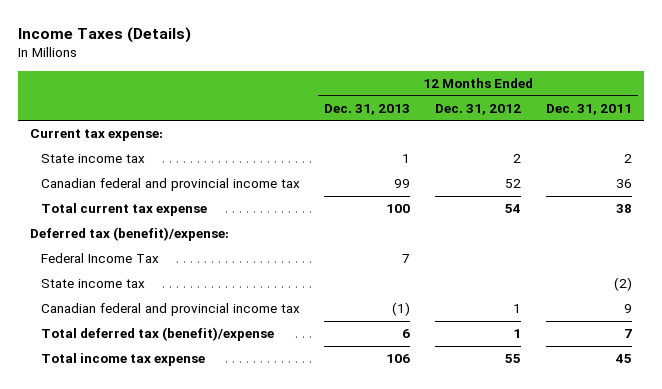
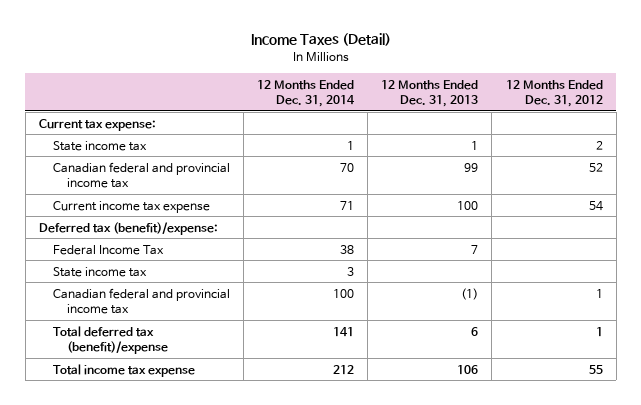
[17,27,191,44] Income Taxes (Details) -> [250,33,391,47] Income Taxes (Detail)
[545,103,632,115] Dec. 31, 2011 -> none
none -> [257,79,356,107] 12 Months Ended Dec. 31, 2014
[40,203,207,217] Total current tax expense -> [53,200,211,213] Current income tax expense

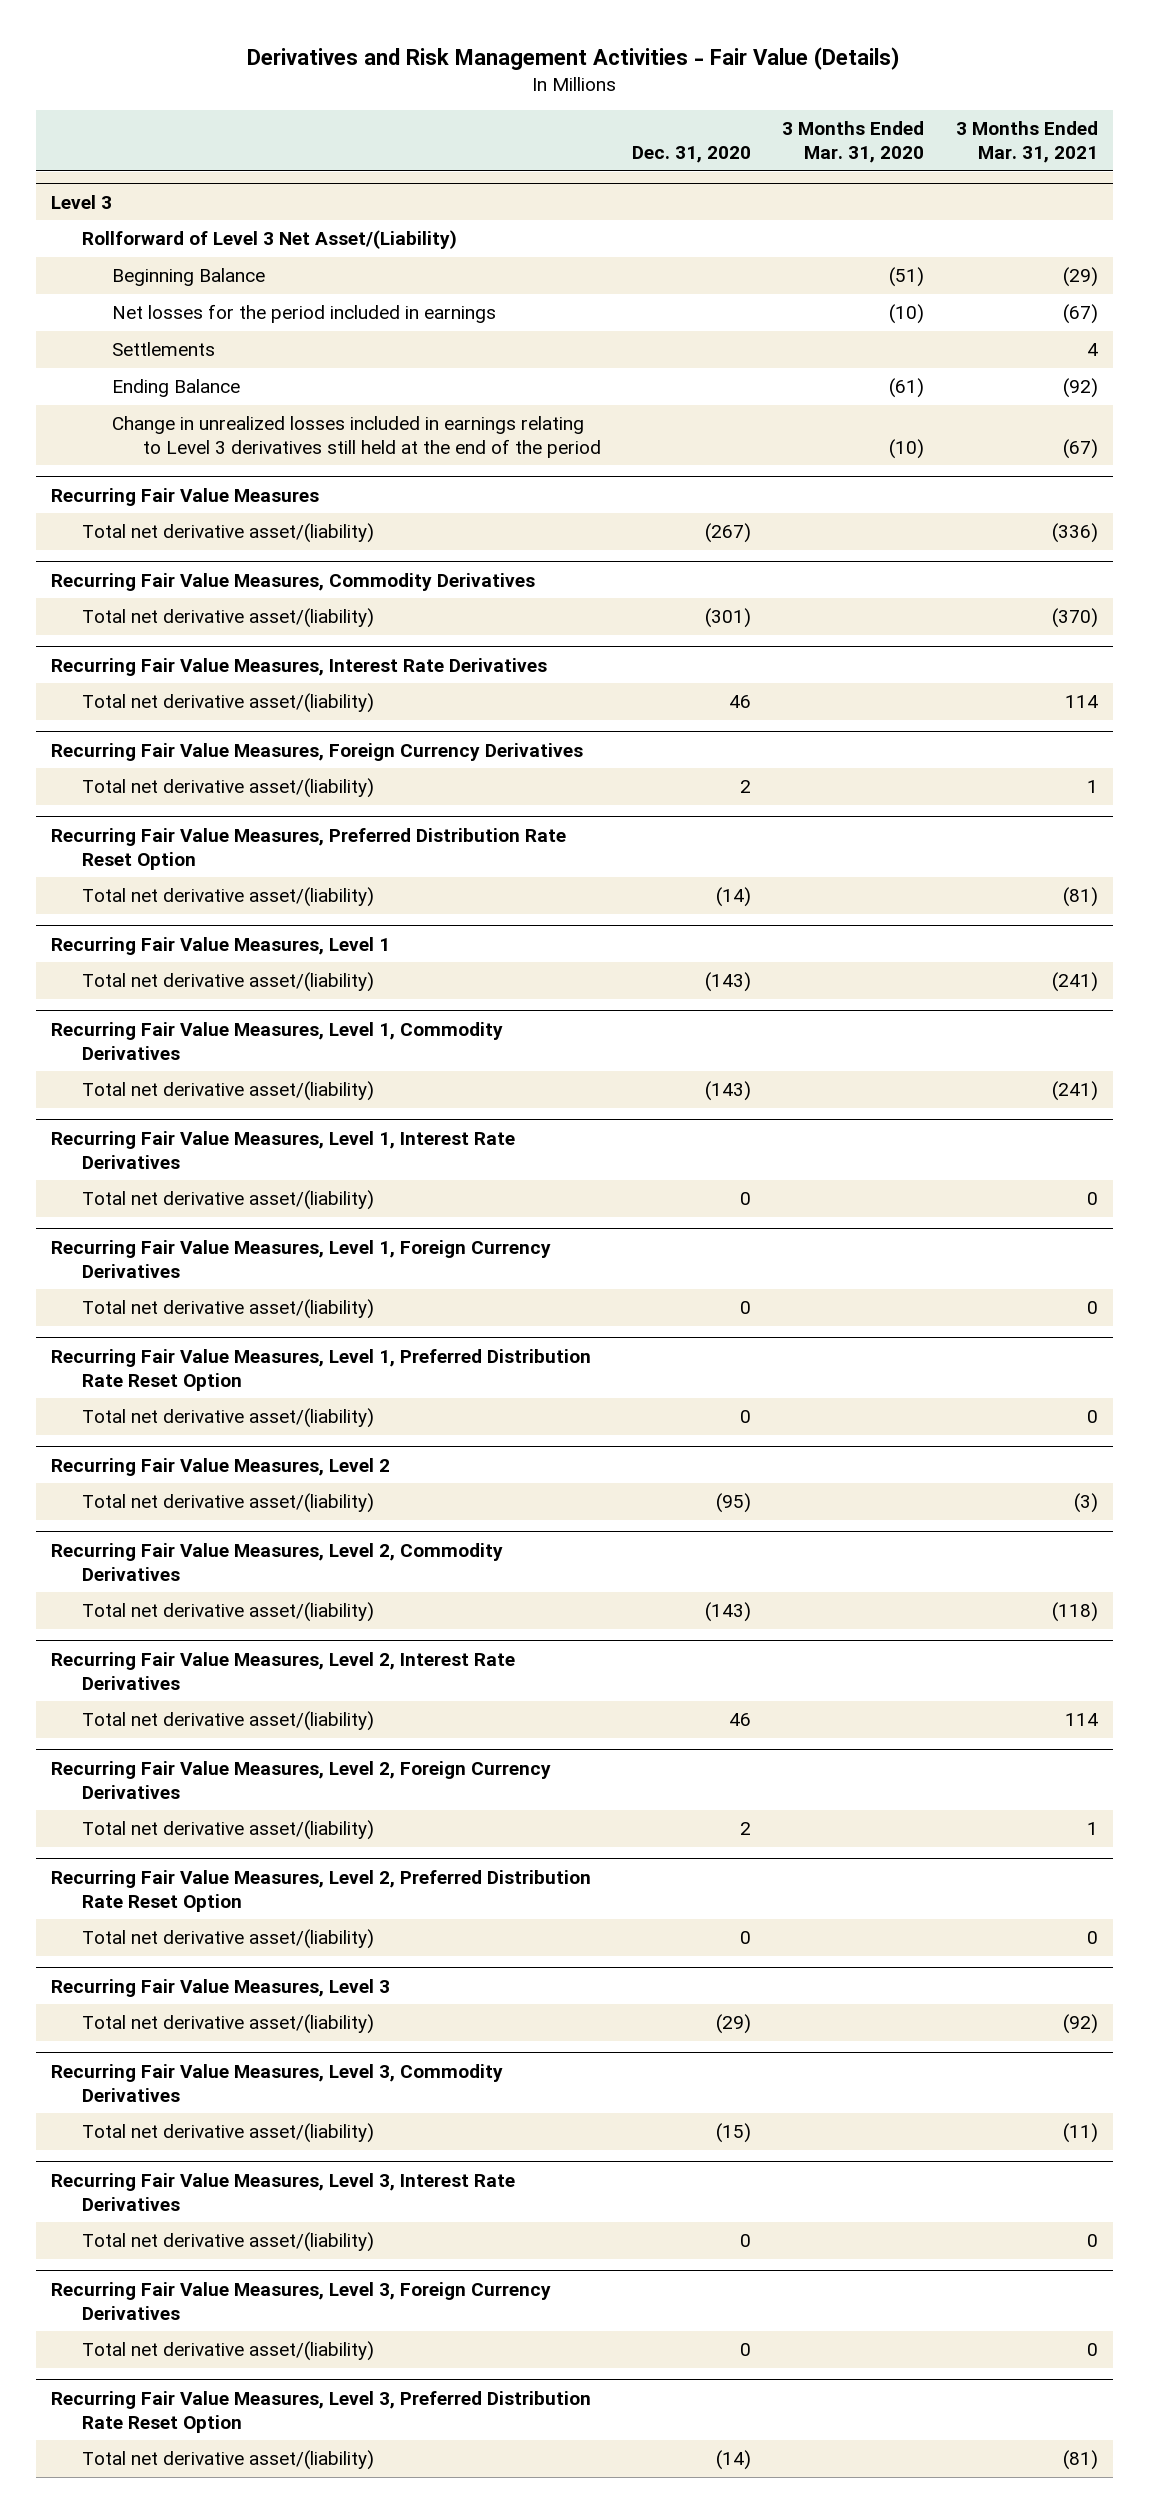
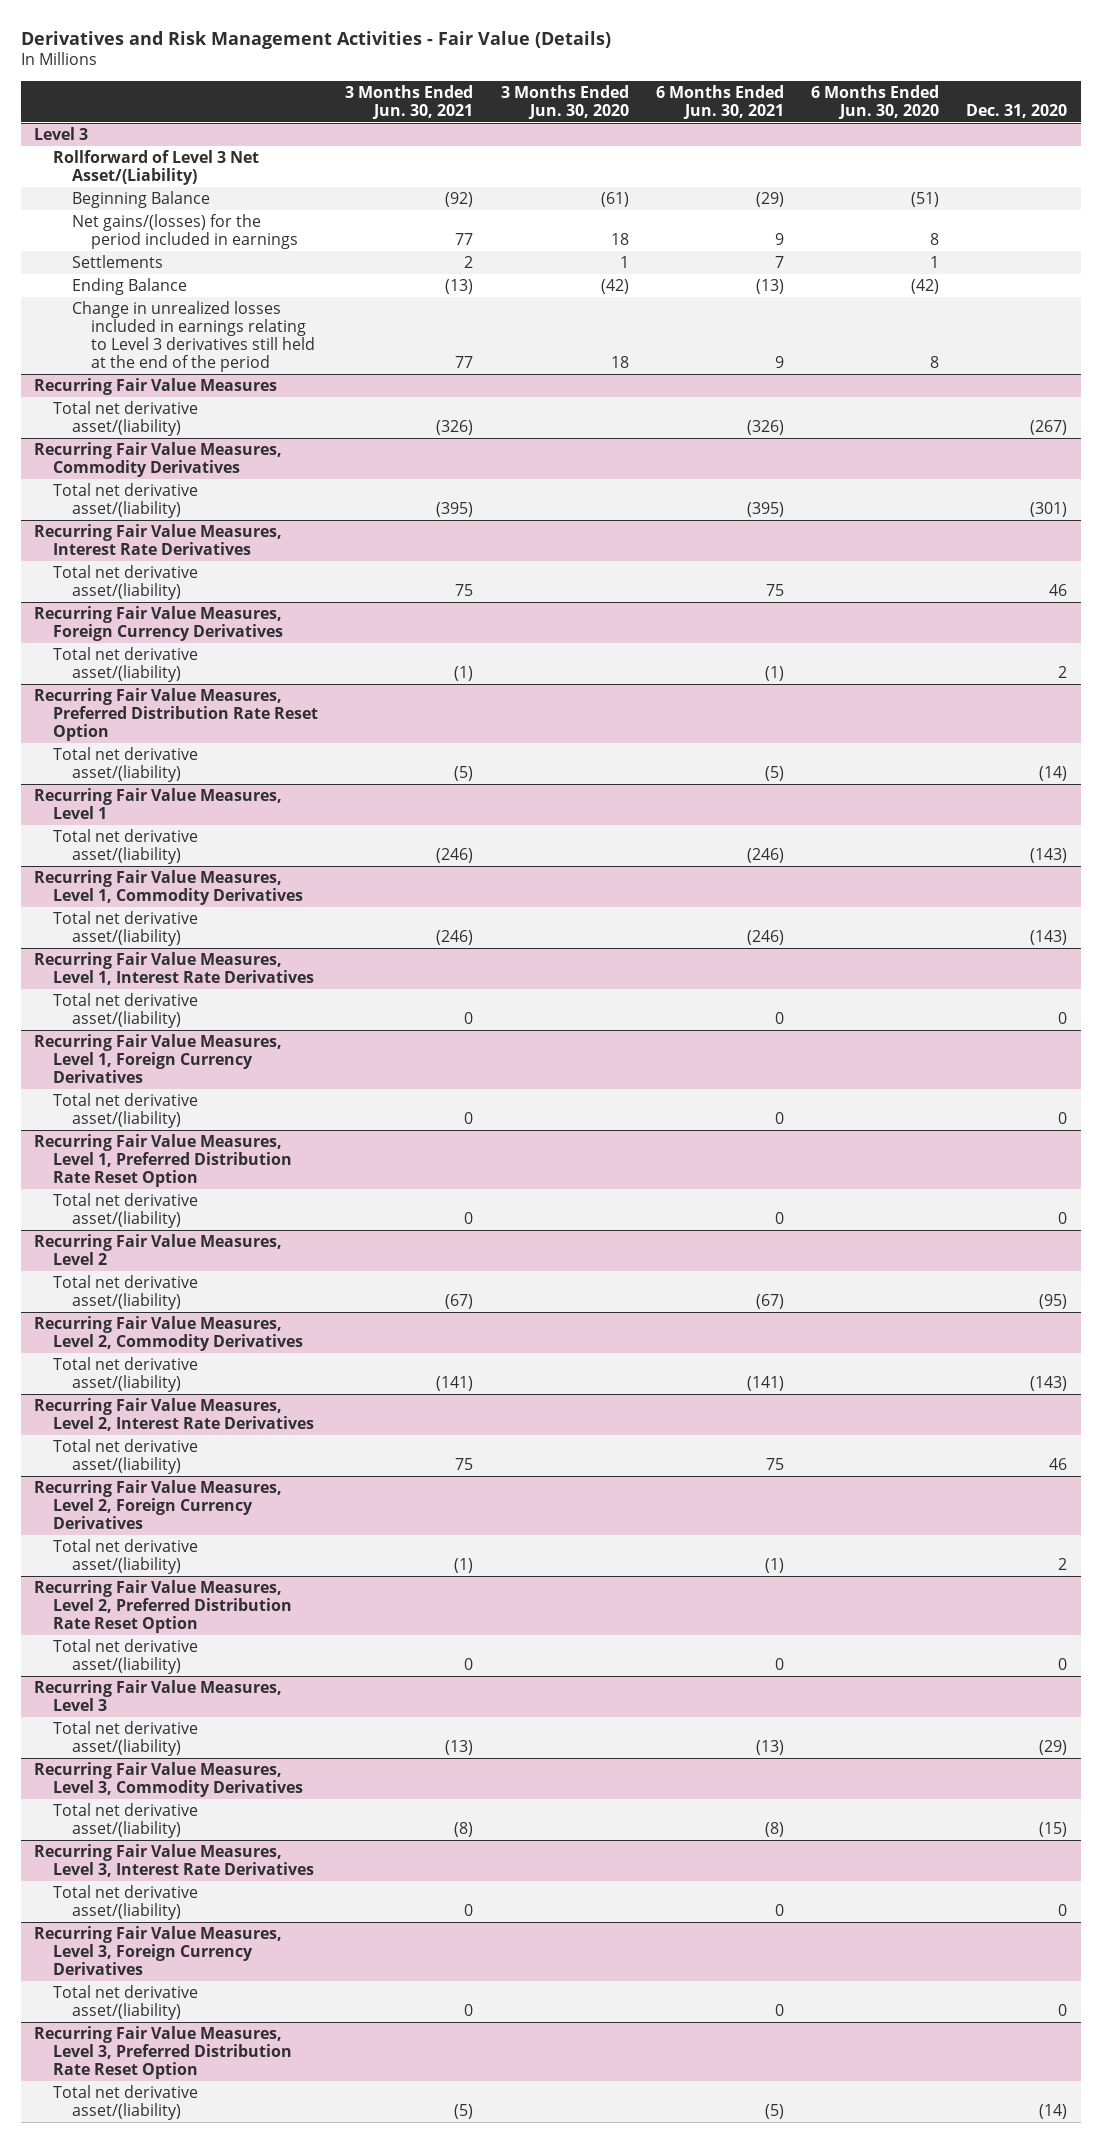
[782,121,925,164] 3 Months Ended Mar. 31, 2020 -> none
[955,121,1098,164] 3 Months Ended Mar. 31, 2021 -> none
none -> [345,84,474,119] 3 Months Ended Jun. 30, 2021
none -> [500,84,629,119] 3 Months Ended Jun. 30, 2020
none -> [655,84,784,119] 6 Months Ended Jun. 30, 2021
none -> [811,84,940,119] 6 Months Ended Jun. 30, 2020
[112,304,497,324] Net losses for the period included in earnings -> [72,213,298,249] Net gains/(losses) for the period included in earnings

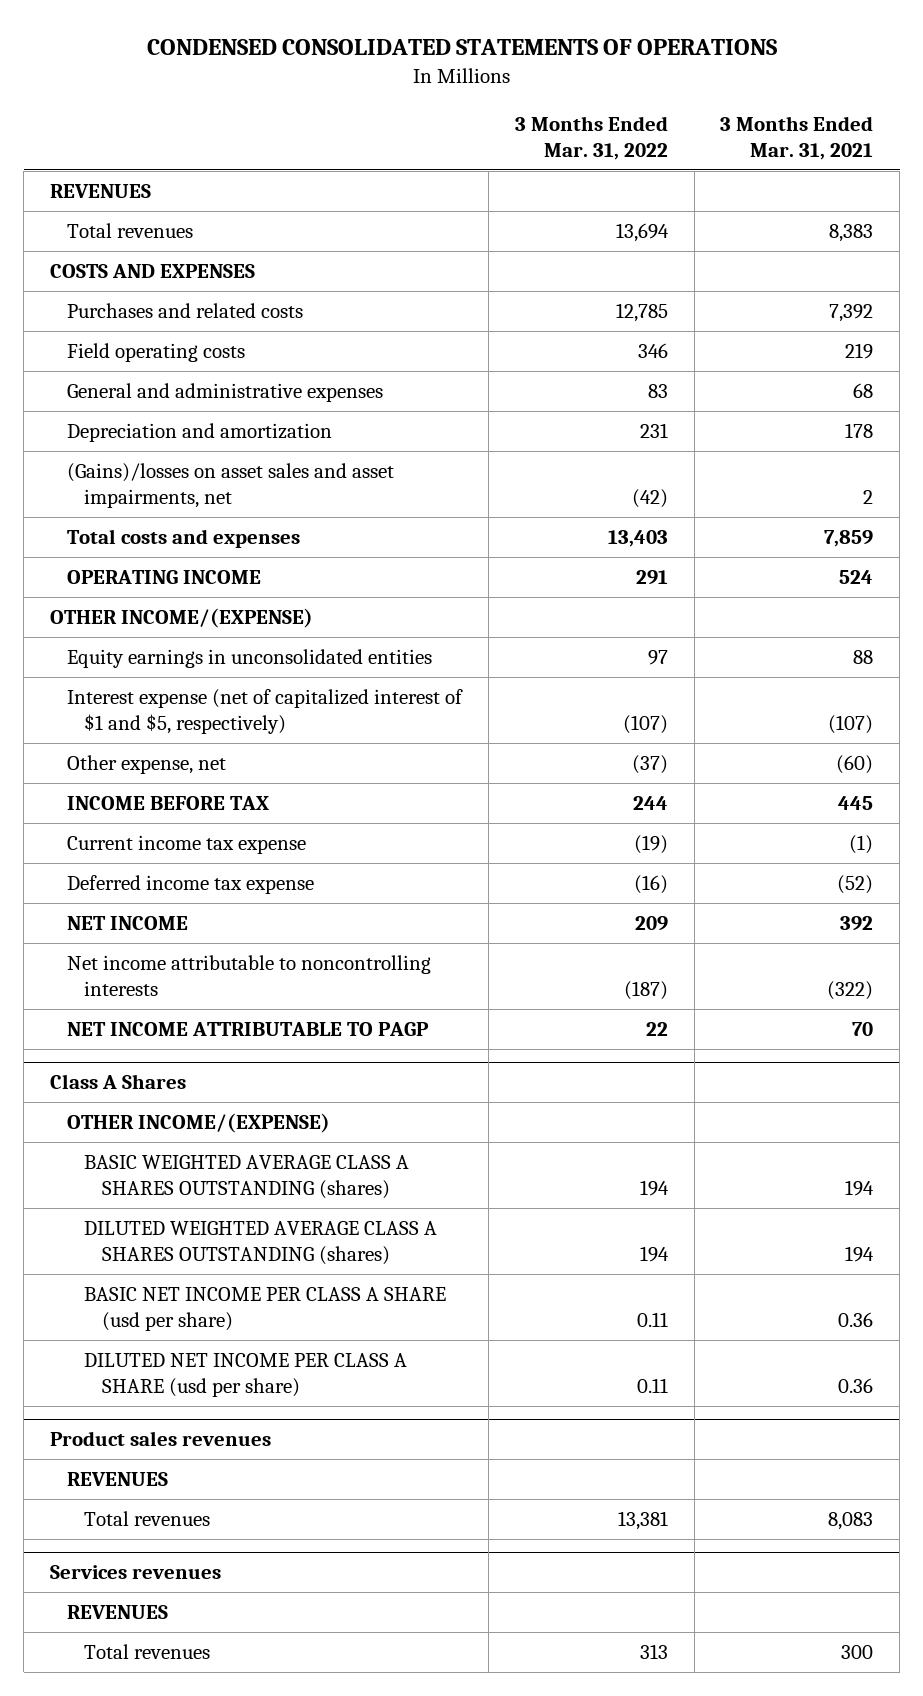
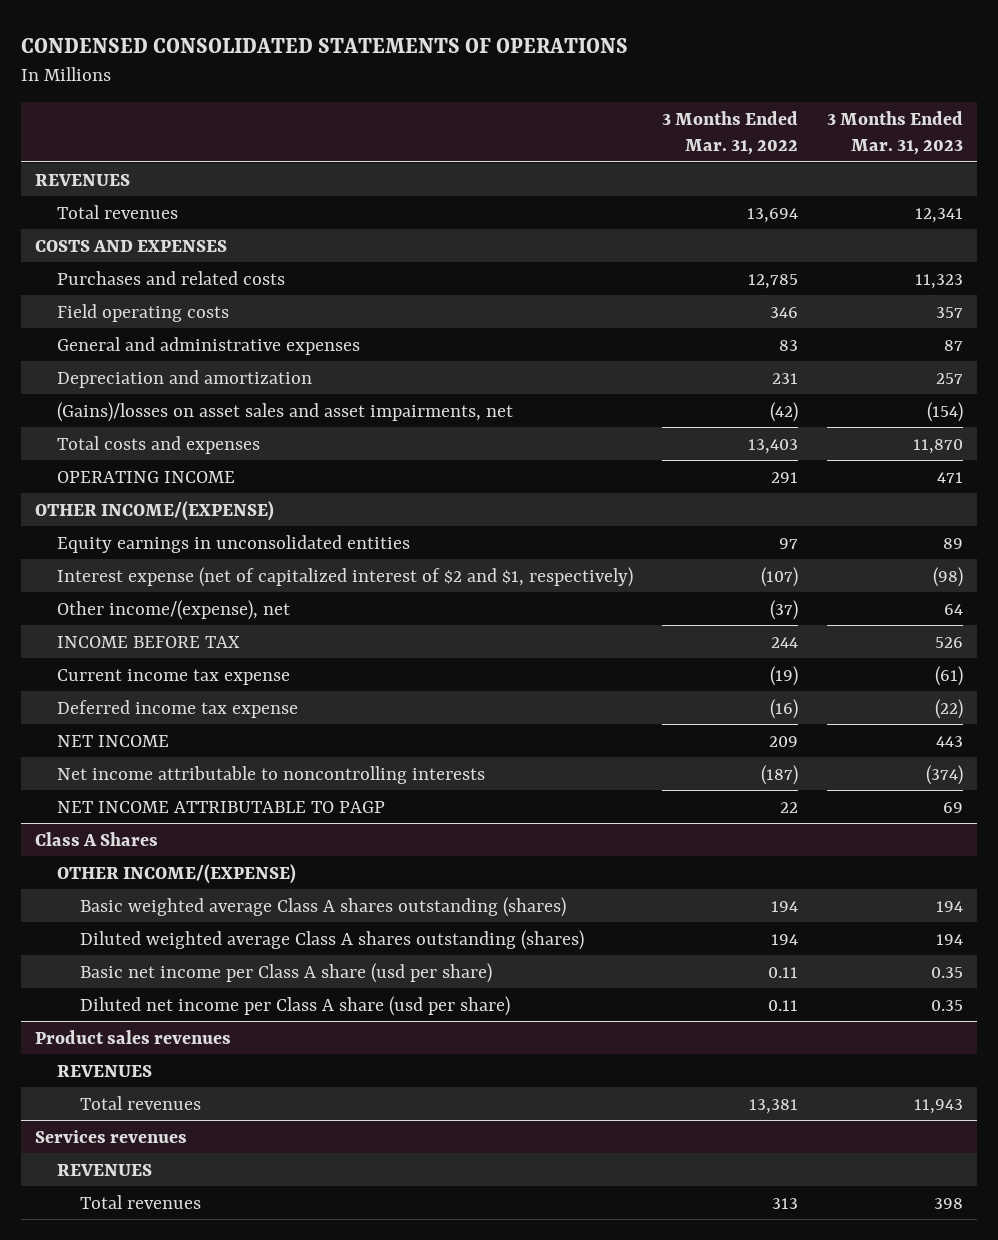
[720,115,874,160] 3 Months Ended Mar. 31, 2021 -> none
none -> [827,110,964,156] 3 Months Ended Mar. 31, 2023
[67,689,464,735] Interest expense (net of capitalized interest of $1 and $5, respectively) -> [57,566,634,587] Interest expense (net of capitalized interest of $2 and $1, respectively)
[67,755,227,775] Other expense, net -> [57,599,291,620] Other income/(expense), net
[84,1155,410,1200] BASIC WEIGHTED AVERAGE CLASS A SHARES OUTSTANDING (shares) -> [79,896,566,917] Basic weighted average Class A shares outstanding (shares)
[84,1221,438,1266] DILUTED WEIGHTED AVERAGE CLASS A SHARES OUTSTANDING (shares) -> [79,929,584,950] Diluted weighted average Class A shares outstanding (shares)
[84,1287,447,1332] BASIC NET INCOME PER CLASS A SHARE (usd per share) -> [79,962,492,983] Basic net income per Class A share (usd per share)
[84,1353,408,1398] DILUTED NET INCOME PER CLASS A SHARE (usd per share) -> [79,995,510,1016] Diluted net income per Class A share (usd per share)

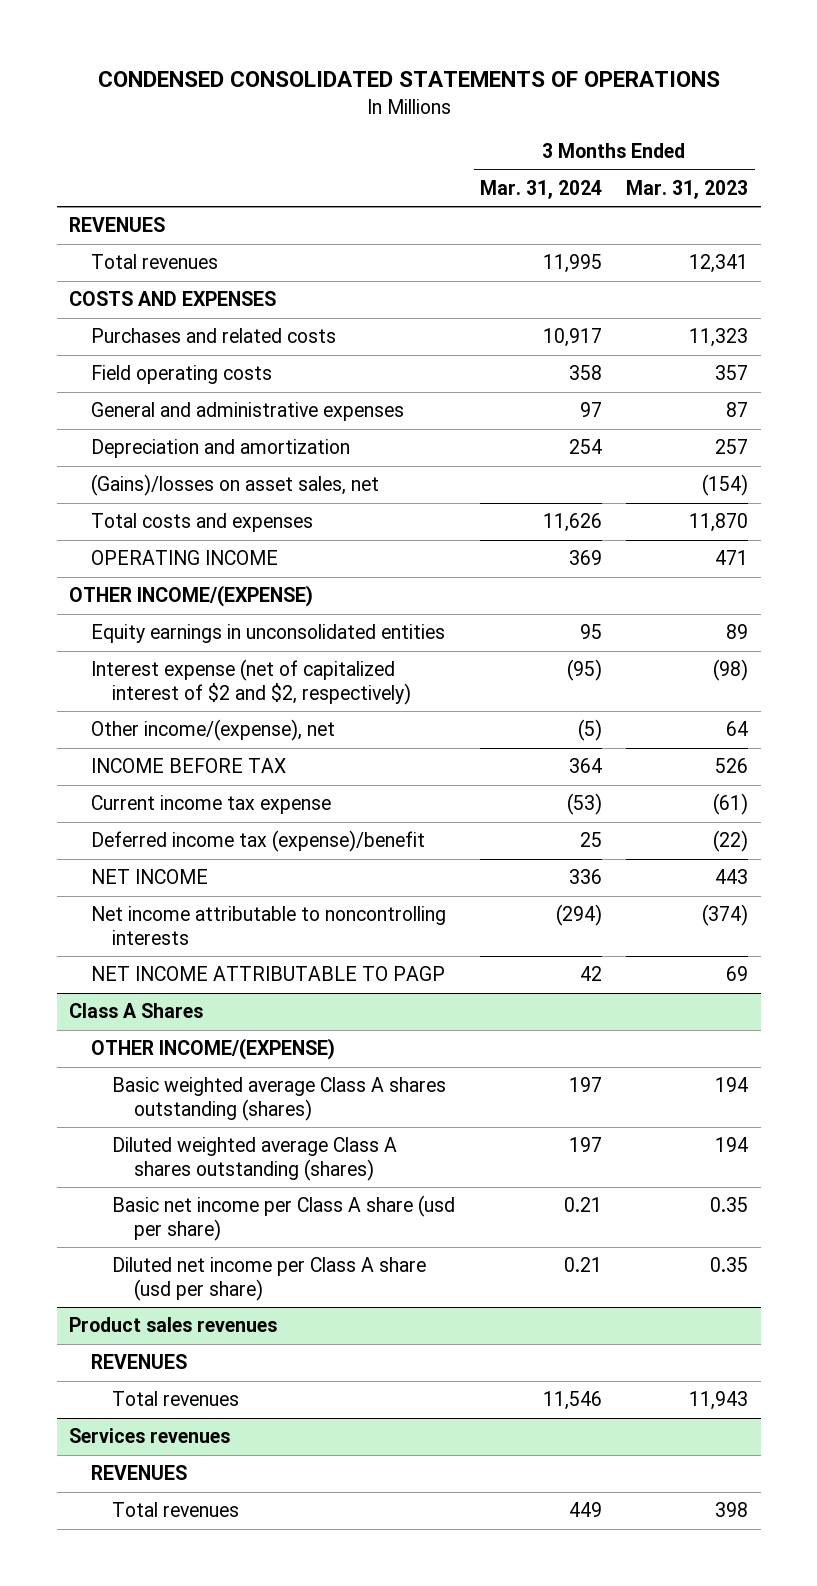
[662,110,799,156] 3 Months Ended Mar. 31, 2022 -> none
none -> [479,179,602,199] Mar. 31, 2024
[57,401,514,422] (Gains)/losses on asset sales and asset impairments, net -> [90,474,379,497] (Gains)/losses on asset sales, net
[57,566,634,587] Interest expense (net of capitalized interest of $2 and $1, respectively) -> [90,659,412,705] Interest expense (net of capitalized interest of $2 and $2, respectively)
[57,699,299,718] Deferred income tax expense -> [90,830,425,853] Deferred income tax (expense)/benefit

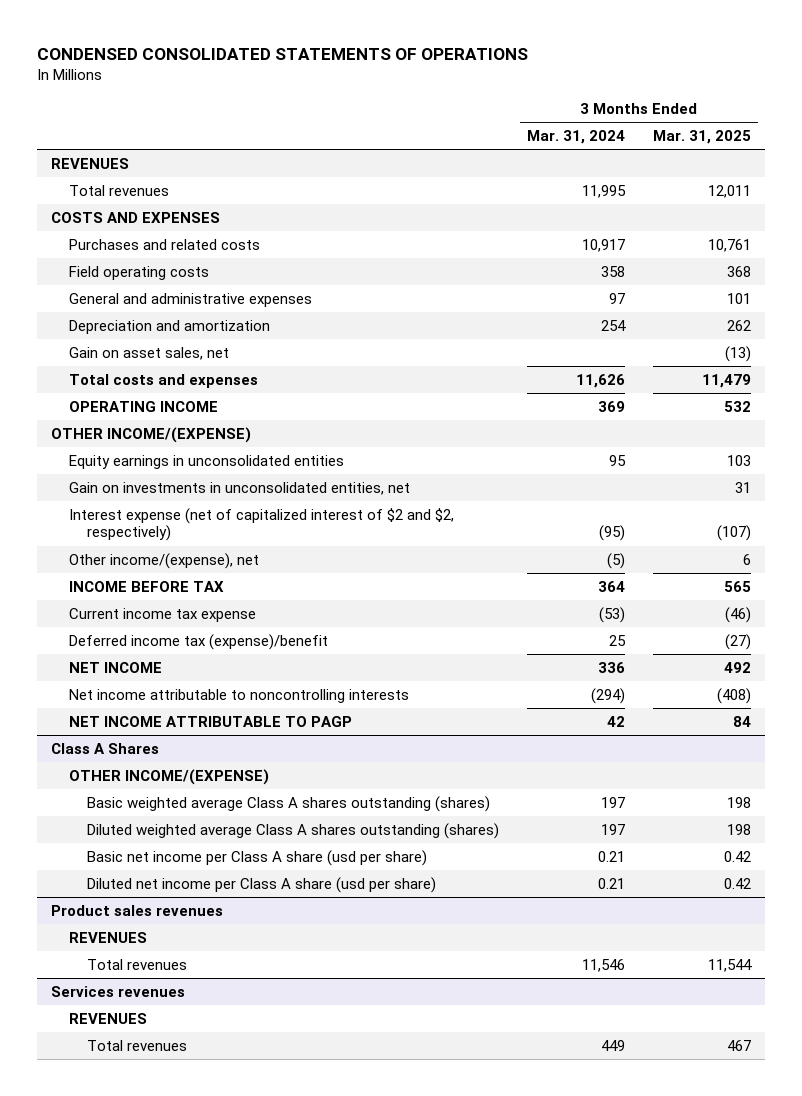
[626,179,749,199] Mar. 31, 2023 -> none
none -> [652,129,751,144] Mar. 31, 2025
[90,474,379,497] (Gains)/losses on asset sales, net -> [68,346,229,360] Gain on asset sales, net
none -> [68,481,410,495] Gain on investments in unconsolidated entities, net

